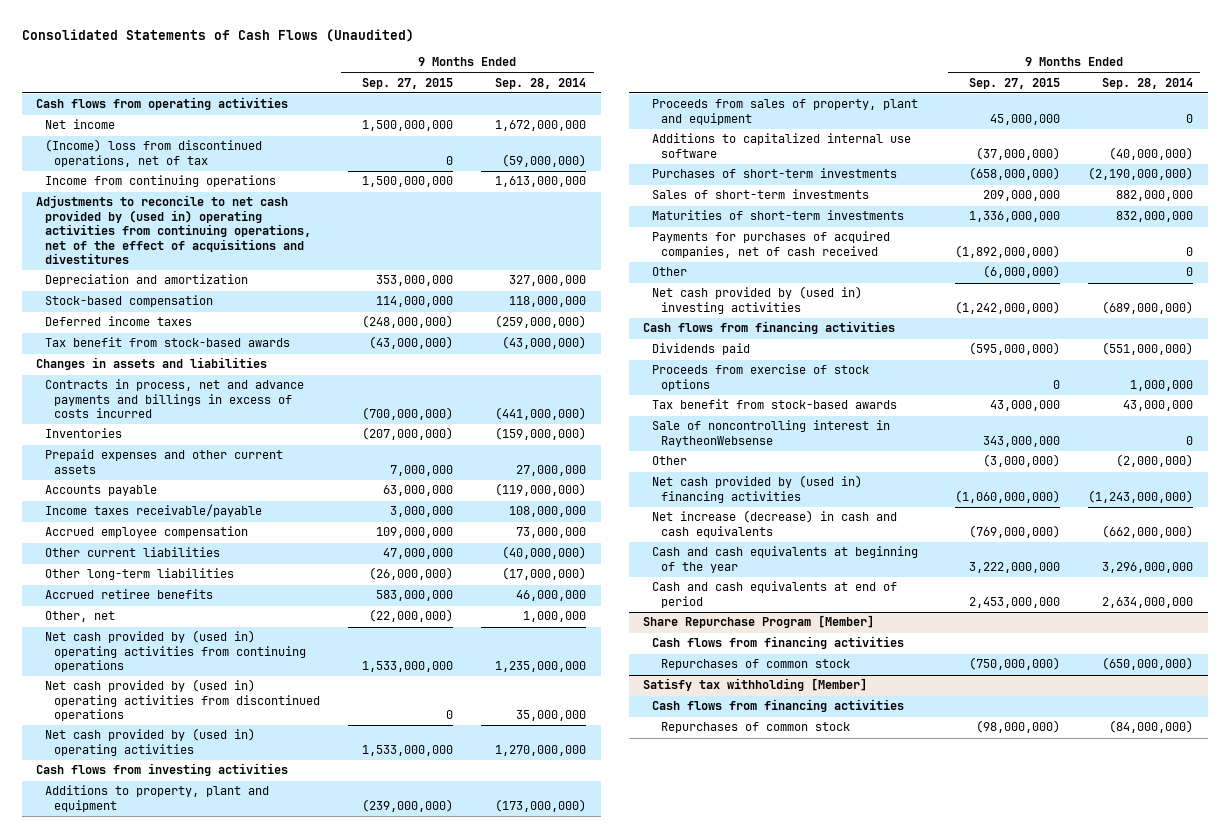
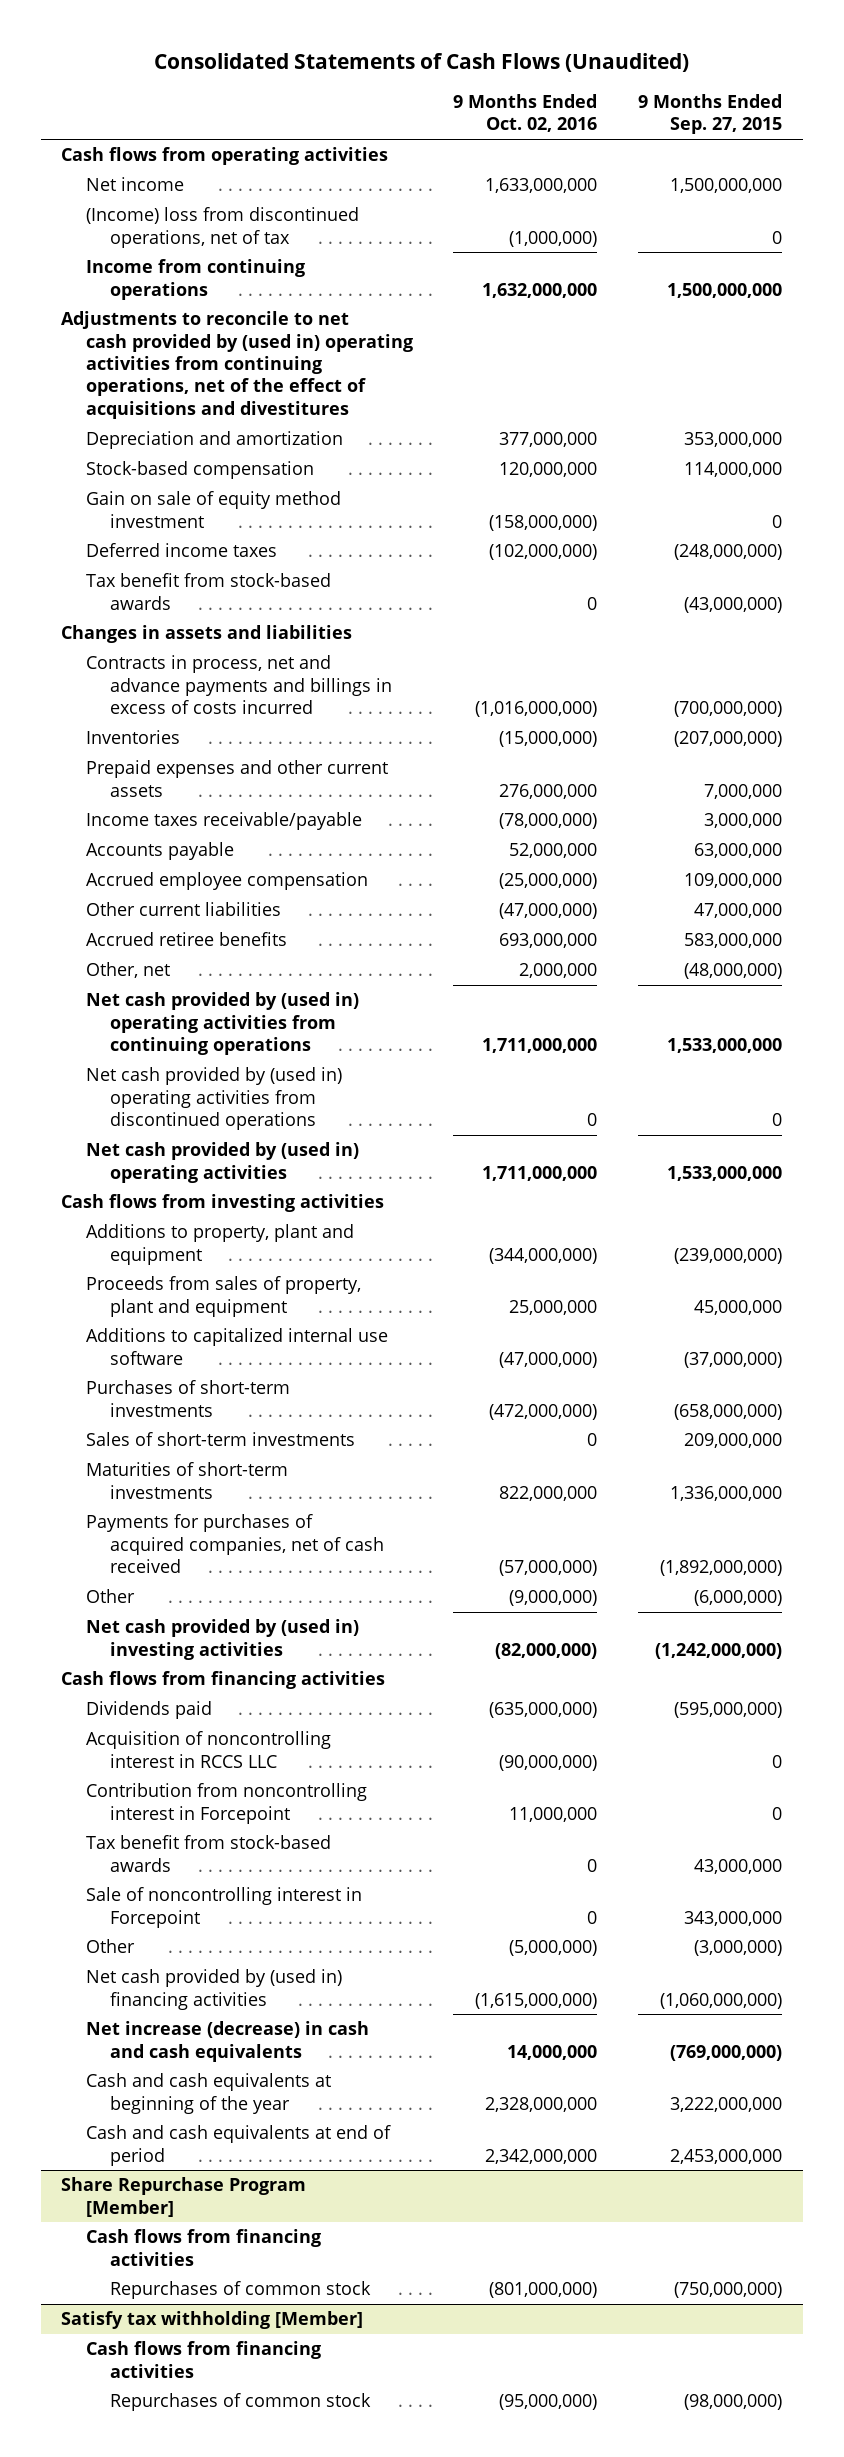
[495,77,587,89] Sep. 28, 2014 -> none
none -> [453,94,598,133] 9 Months Ended Oct. 02, 2016
none -> [85,491,341,528] Gain on sale of equity method investment
[45,485,158,497] Accounts payable -> [85,842,234,861] Accounts payable
[45,568,235,581] Other long-term liabilities -> none
[368,609,453,623] (22,000,000) -> [684,963,783,980] (48,000,000)
[652,364,870,391] Proceeds from exercise of stock options -> none
none -> [85,1731,331,1768] Acquisition of noncontrolling interest in RCCS LLC
none -> [85,1783,367,1824] Contribution from noncontrolling interest in Forcepoint
[652,420,891,447] Sale of noncontrolling interest in RaytheonWebsense -> [85,1887,362,1928] Sale of noncontrolling interest in Forcepoint

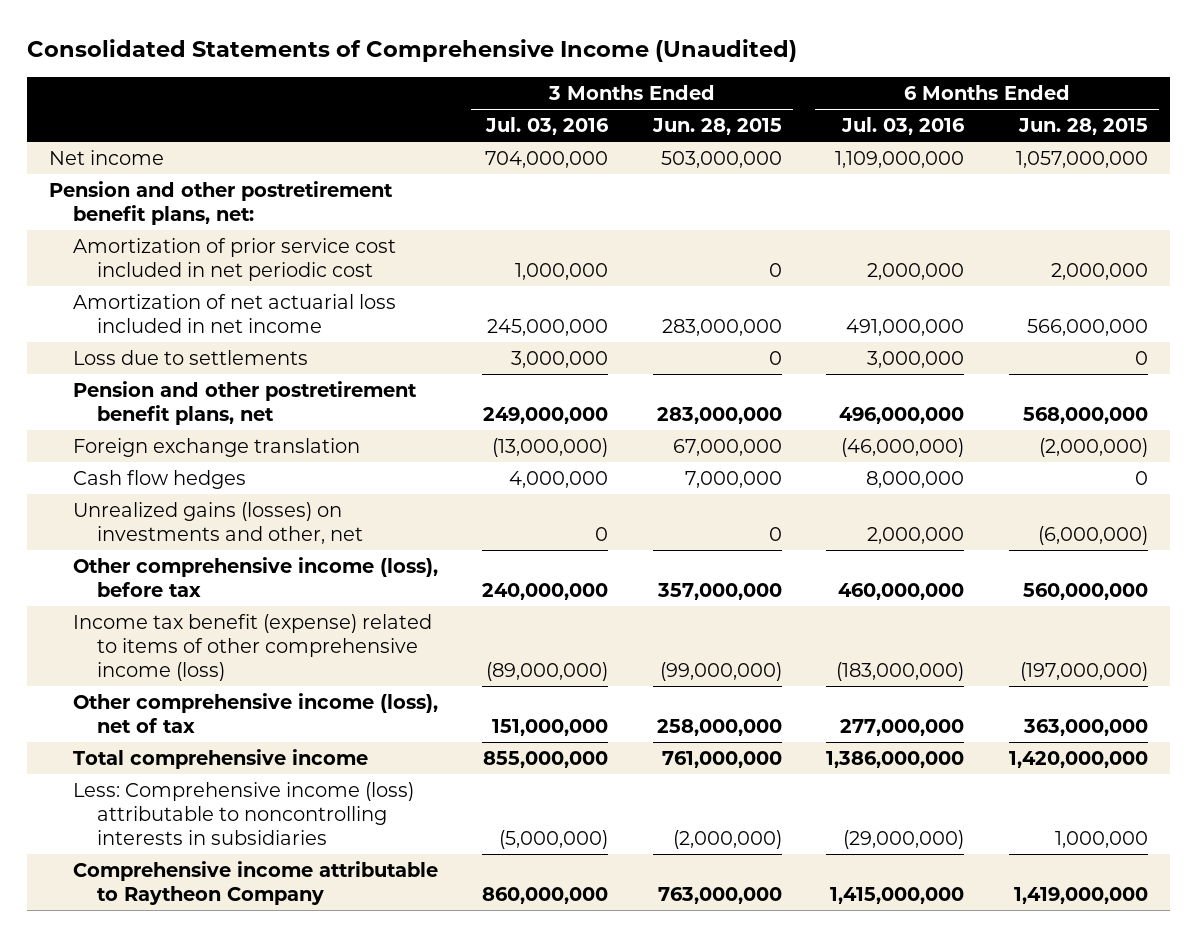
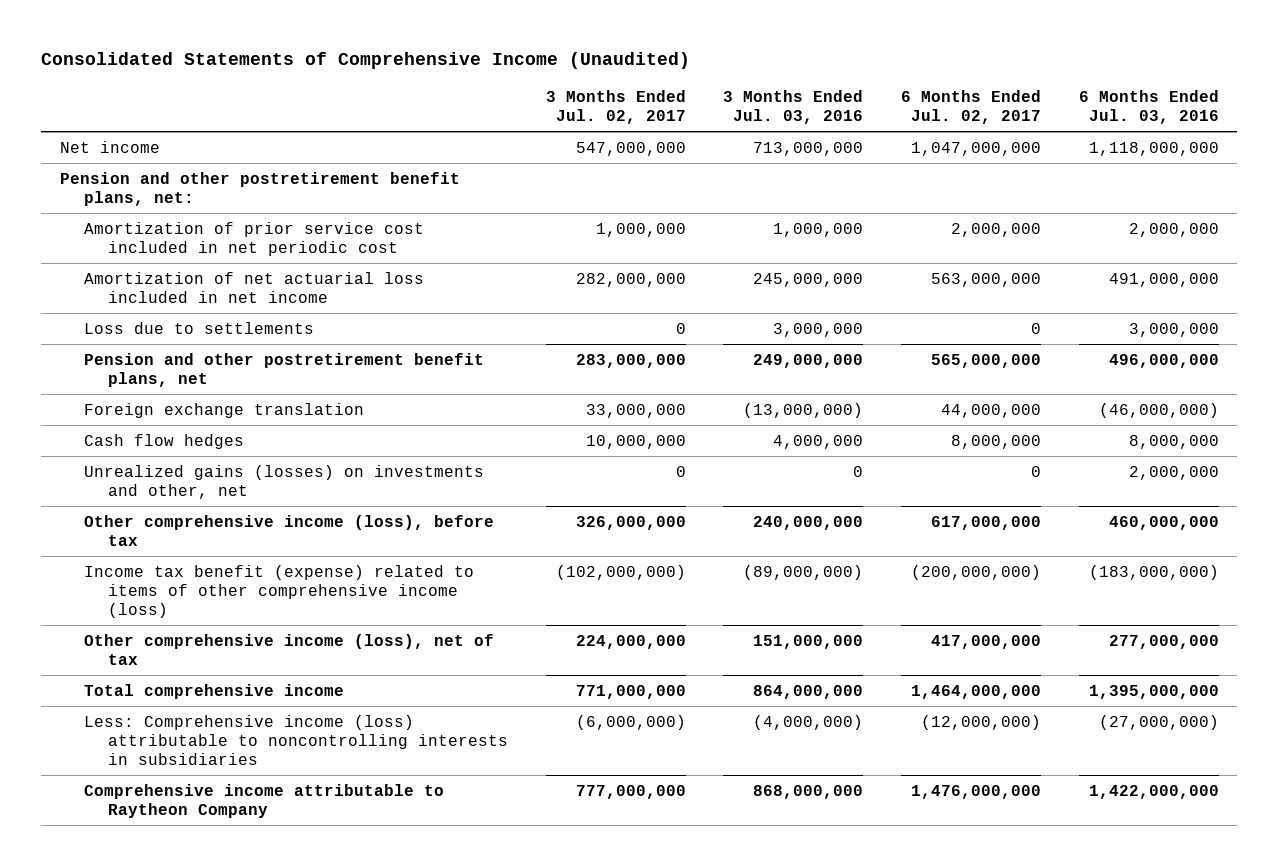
[651,117,782,135] Jun. 28, 2015 -> none
[1017,117,1148,135] Jun. 28, 2015 -> none
none -> [545,89,686,124] 3 Months Ended Jul. 02, 2017
none -> [901,89,1042,124] 6 Months Ended Jul. 02, 2017
[485,150,609,168] 704,000,000 -> [753,141,864,156] 713,000,000
[835,150,965,168] 1,109,000,000 -> [1088,141,1219,156] 1,118,000,000
[483,750,609,768] 855,000,000 -> [753,684,864,699] 864,000,000
[826,750,965,768] 1,386,000,000 -> [1088,684,1219,699] 1,395,000,000
[499,829,609,849] (5,000,000) -> [753,714,864,730] (4,000,000)
[843,829,965,849] (29,000,000) -> [1098,714,1219,730] (27,000,000)
[482,886,609,904] 860,000,000 -> [753,784,864,799] 868,000,000
[830,886,965,904] 1,415,000,000 -> [1088,784,1219,799] 1,422,000,000

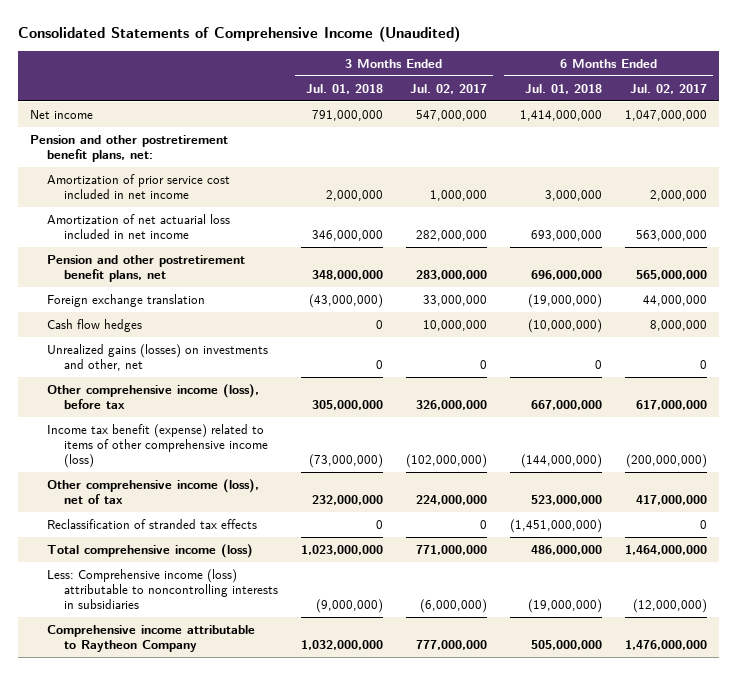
[723,89,864,124] 3 Months Ended Jul. 03, 2016 -> none
[1078,89,1219,124] 6 Months Ended Jul. 03, 2016 -> none
none -> [305,83,383,94] Jul. 01, 2018
none -> [525,83,603,94] Jul. 01, 2018
[84,221,425,256] Amortization of prior service cost included in net periodic cost -> [46,173,230,199] Amortization of prior service cost included in net income
[84,321,315,334] Loss due to settlements -> none
none -> [46,518,257,529] Reclassification of stranded tax effects
[84,683,345,699] Total comprehensive income -> [46,543,253,558] Total comprehensive income (loss)

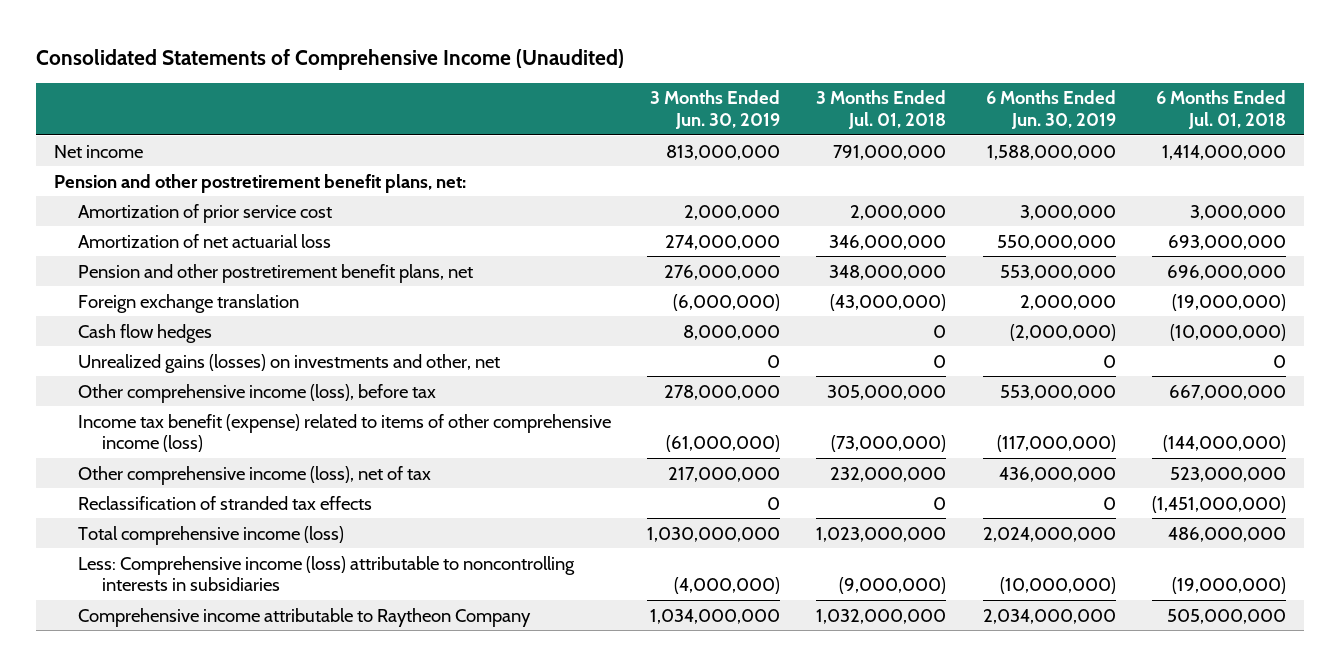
[409,83,487,94] Jul. 02, 2017 -> none
[630,83,708,94] Jul. 02, 2017 -> none
none -> [650,90,781,130] 3 Months Ended Jun. 30, 2019
none -> [985,90,1116,130] 6 Months Ended Jun. 30, 2019
[46,173,230,199] Amortization of prior service cost included in net income -> [77,203,332,223] Amortization of prior service cost
[46,213,230,239] Amortization of net actuarial loss included in net income -> [77,233,331,248] Amortization of net actuarial loss

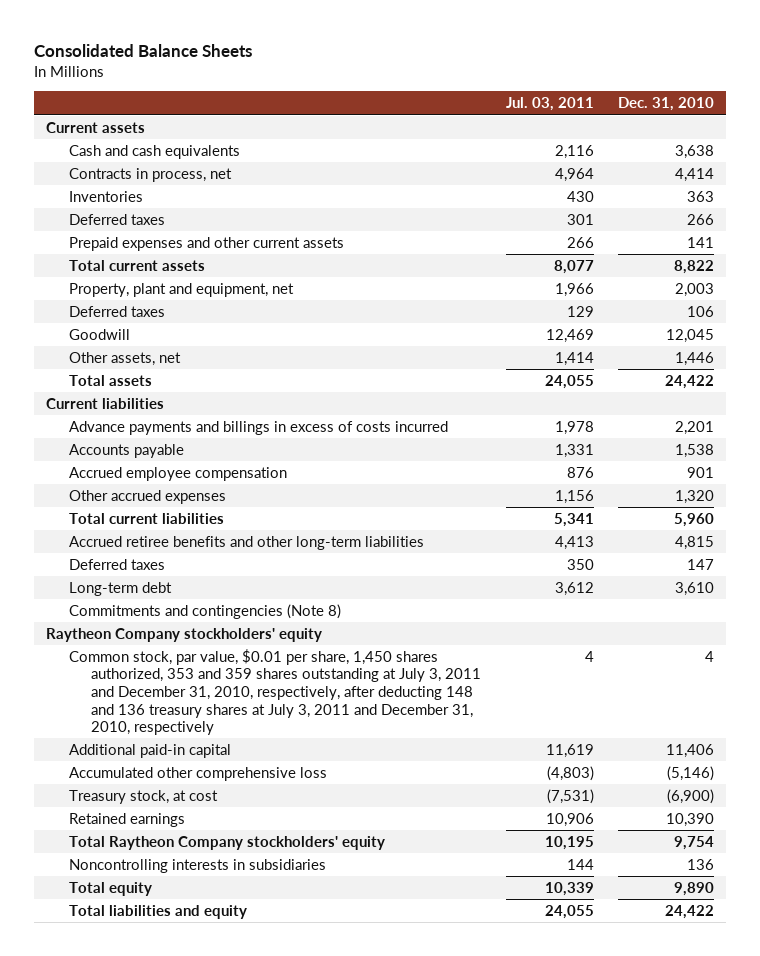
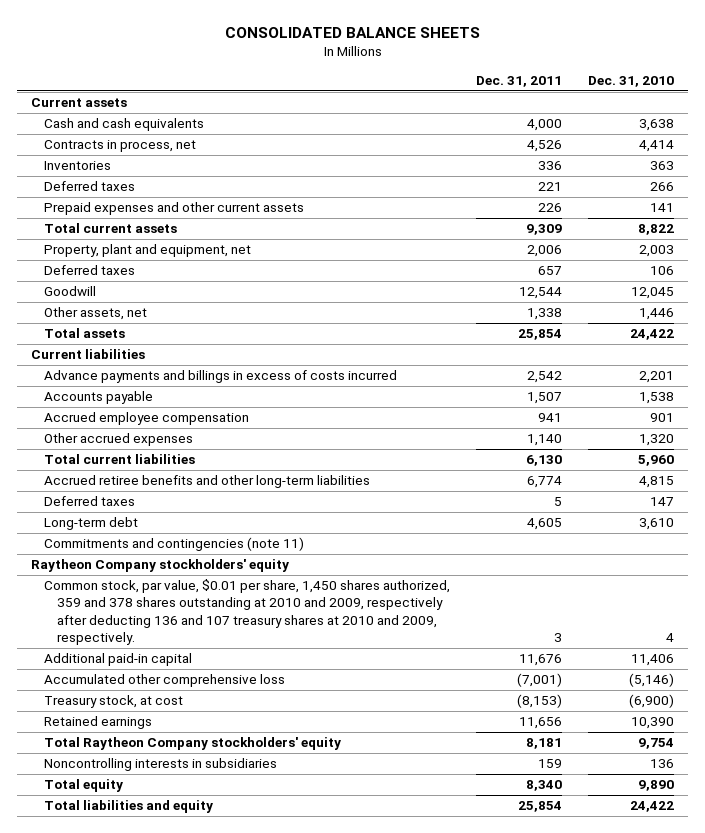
[33,43,252,57] Consolidated Balance Sheets -> [224,27,480,39] CONSOLIDATED BALANCE SHEETS
[505,97,594,112] Jul. 03, 2011 -> none
none -> [476,75,563,87] Dec. 31, 2011
[68,603,341,619] Commitments and contingencies (Note 8) -> [43,537,304,552] Commitments and contingencies (note 11)
[68,648,482,736] Common stock, par value, $0.01 per share, 1,450 shares authorized, 353 and 359 shares outstanding at July 3, 2011 and December 31, 2010, respectively, after deducting 148 and 136 treasury shares at July 3, 2011 and December 31, 2010, respectively -> [43,579,450,645] Common stock, par value, $0.01 per share, 1,450 shares authorized, 359 and 378 shares outstanding at 2010 and 2009, respectively after deducting 136 and 107 treasury shares at 2010 and 2009, respectively.

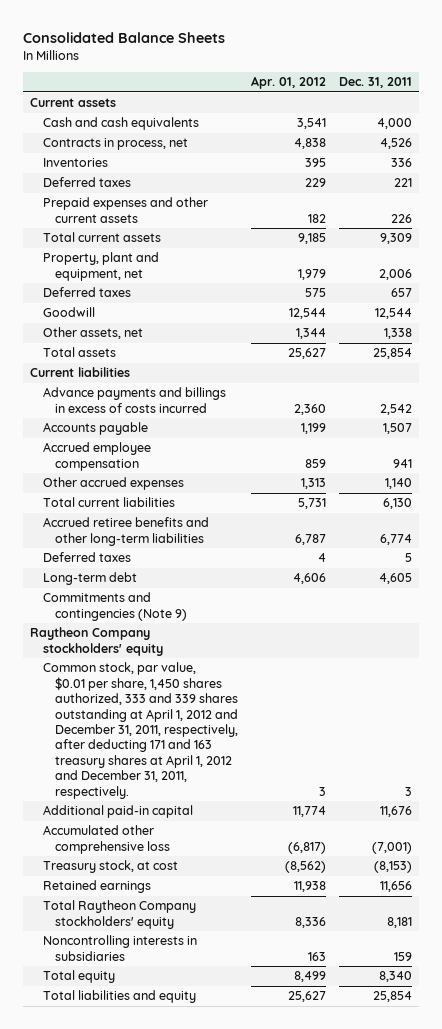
[224,27,480,39] CONSOLIDATED BALANCE SHEETS -> [23,31,226,43] Consolidated Balance Sheets
[588,75,675,87] Dec. 31, 2010 -> none
none -> [251,76,327,90] Apr. 01, 2012
[43,537,304,552] Commitments and contingencies (note 11) -> [42,592,188,621] Commitments and contingencies (Note 9)
[43,579,450,645] Common stock, par value, $0.01 per share, 1,450 shares authorized, 359 and 378 shares outstanding at 2010 and 2009, respectively after deducting 136 and 107 treasury shares at 2010 and 2009, respectively. -> [42,662,239,799] Common stock, par value, $0.01 per share, 1,450 shares authorized, 333 and 339 shares outstanding at April 1, 2012 and December 31, 2011, respectively, after deducting 171 and 163 treasury shares at April 1, 2012 and December 31, 2011, respectively.

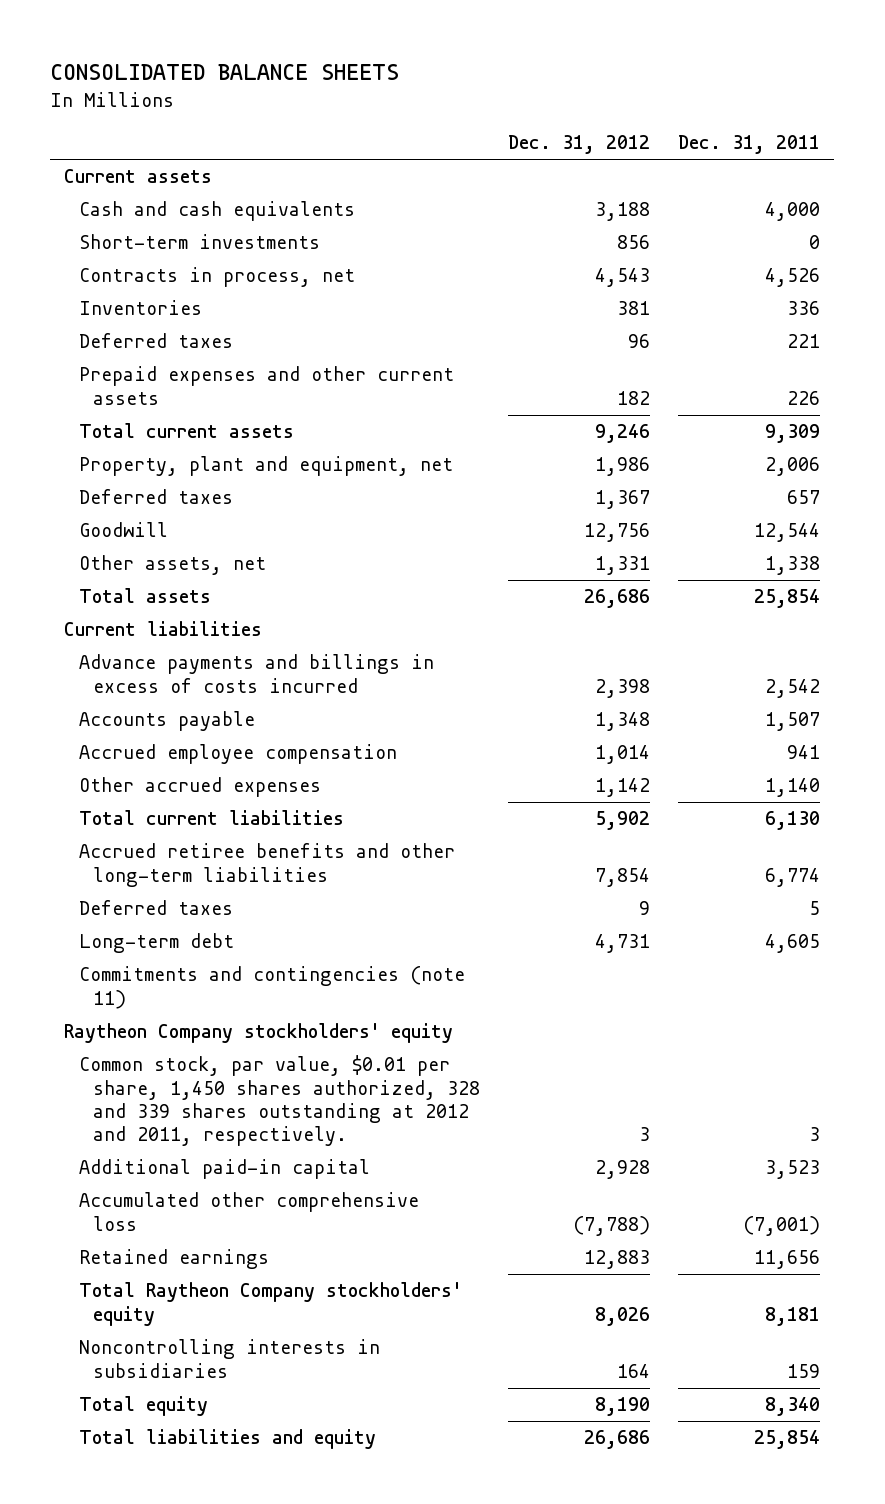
[23,31,226,43] Consolidated Balance Sheets -> [50,64,400,81] CONSOLIDATED BALANCE SHEETS
[251,76,327,90] Apr. 01, 2012 -> none
none -> [508,135,651,155] Dec. 31, 2012
none -> [78,234,320,250] Short-term investments
[42,592,188,621] Commitments and contingencies (Note 9) -> [78,966,465,1009] Commitments and contingencies (note 11)
[42,662,239,799] Common stock, par value, $0.01 per share, 1,450 shares authorized, 333 and 339 shares outstanding at April 1, 2012 and December 31, 2011, respectively, after deducting 171 and 163 treasury shares at April 1, 2012 and December 31, 2011, respectively. -> [78,1055,481,1146] Common stock, par value, $0.01 per share, 1,450 shares authorized, 328 and 339 shares outstanding at 2012 and 2011, respectively.
[380,806,413,818] 11,676 -> [765,1160,821,1180] 3,523
[42,860,178,874] Treasury stock, at cost -> none

